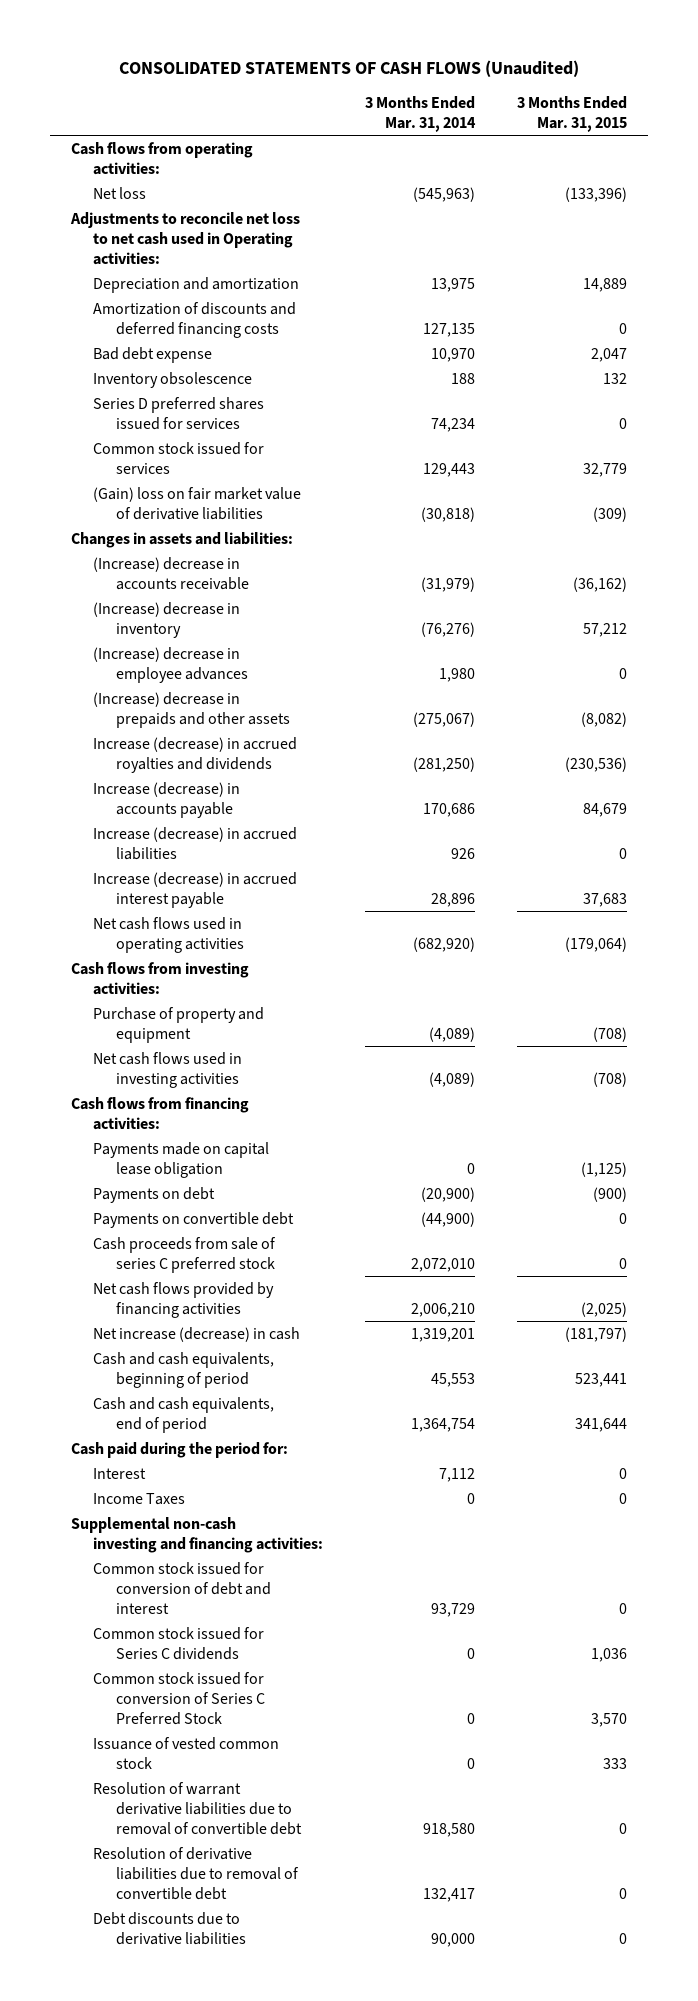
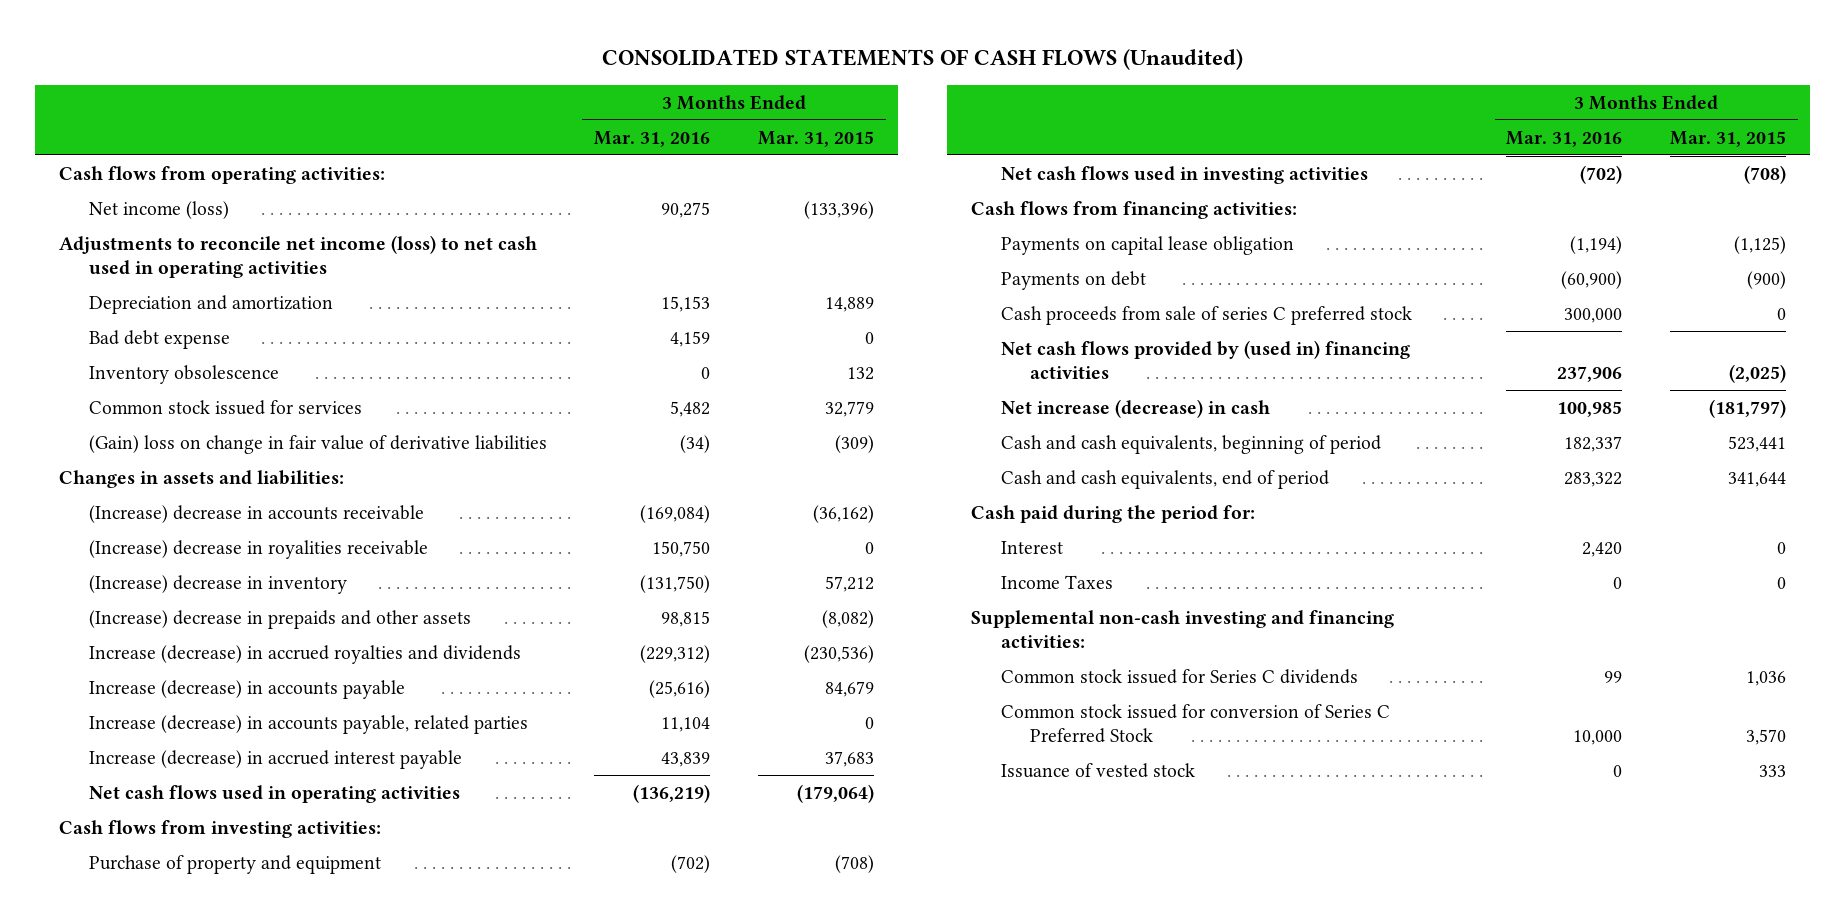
[365,95,477,133] 3 Months Ended Mar. 31, 2014 -> none
none -> [594,130,711,147] Mar. 31, 2016
[93,186,147,199] Net loss -> [88,200,229,219] Net income (loss)
[69,211,300,265] Adjustments to reconcile net loss to net cash used in Operating activities: -> [58,234,537,278] Adjustments to reconcile net income (loss) to net cash used in operating activities
[93,301,297,338] Amortization of discounts and deferred financing costs -> none
[591,347,628,362] 2,047 -> [865,331,875,344] 0
[93,396,265,430] Series D preferred shares issued for services -> none
[93,486,302,520] (Gain) loss on fair market value of derivative liabilities -> [88,434,547,454] (Gain) loss on change in fair value of derivative liabilities
none -> [88,539,428,559] (Increase) decrease in royalities receivable
[93,646,249,683] (Increase) decrease in employee advances -> none
[93,826,298,860] Increase (decrease) in accrued liabilities -> none
none -> [88,714,528,734] Increase (decrease) in accounts payable, related parties
[93,1141,270,1178] Payments made on capital lease obligation -> [1000,235,1294,255] Payments on capital lease obligation
[93,1211,295,1228] Payments on convertible debt -> none
[93,1281,275,1318] Net cash flows provided by financing activities -> [1000,339,1410,379] Net cash flows provided by (used in) financing activities
[93,1561,272,1614] Common stock issued for conversion of debt and interest -> none
[93,1781,303,1835] Resolution of warrant derivative liabilities due to removal of convertible debt -> none
[93,1846,300,1900] Resolution of derivative liabilities due to removal of convertible debt -> none
[93,1911,247,1945] Debt discounts due to derivative liabilities -> none
[93,1736,280,1769] Issuance of vested common stock -> [1000,762,1195,778] Issuance of vested stock

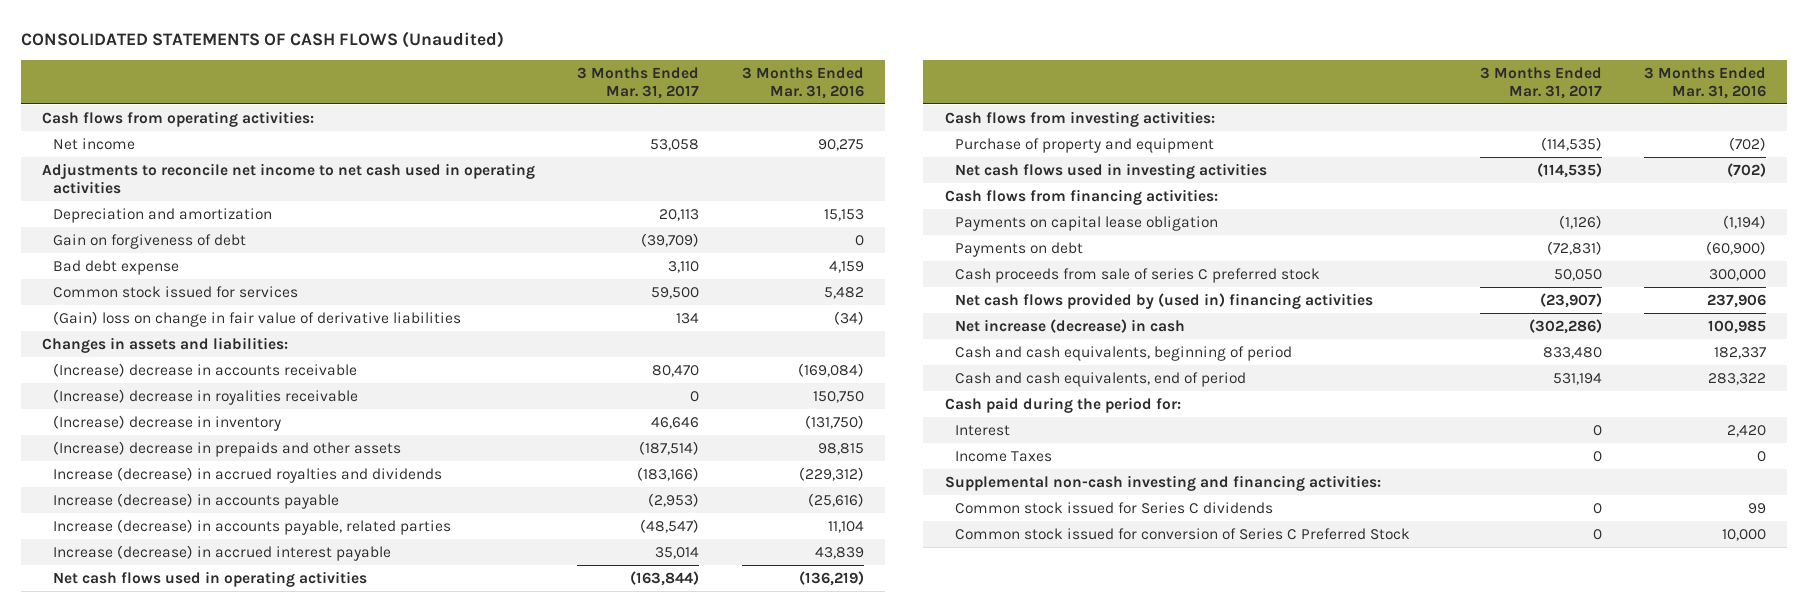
[758,130,875,147] Mar. 31, 2015 -> none
none -> [577,66,700,99] 3 Months Ended Mar. 31, 2017
[88,200,229,219] Net income (loss) -> [52,137,135,150] Net income
[58,234,537,278] Adjustments to reconcile net income (loss) to net cash used in operating activities -> [42,162,536,194] Adjustments to reconcile net income to net cash used in operating activities
none -> [52,233,246,249] Gain on forgiveness of debt
[88,364,279,384] Inventory obsolescence -> none
[1000,762,1195,778] Issuance of vested stock -> none

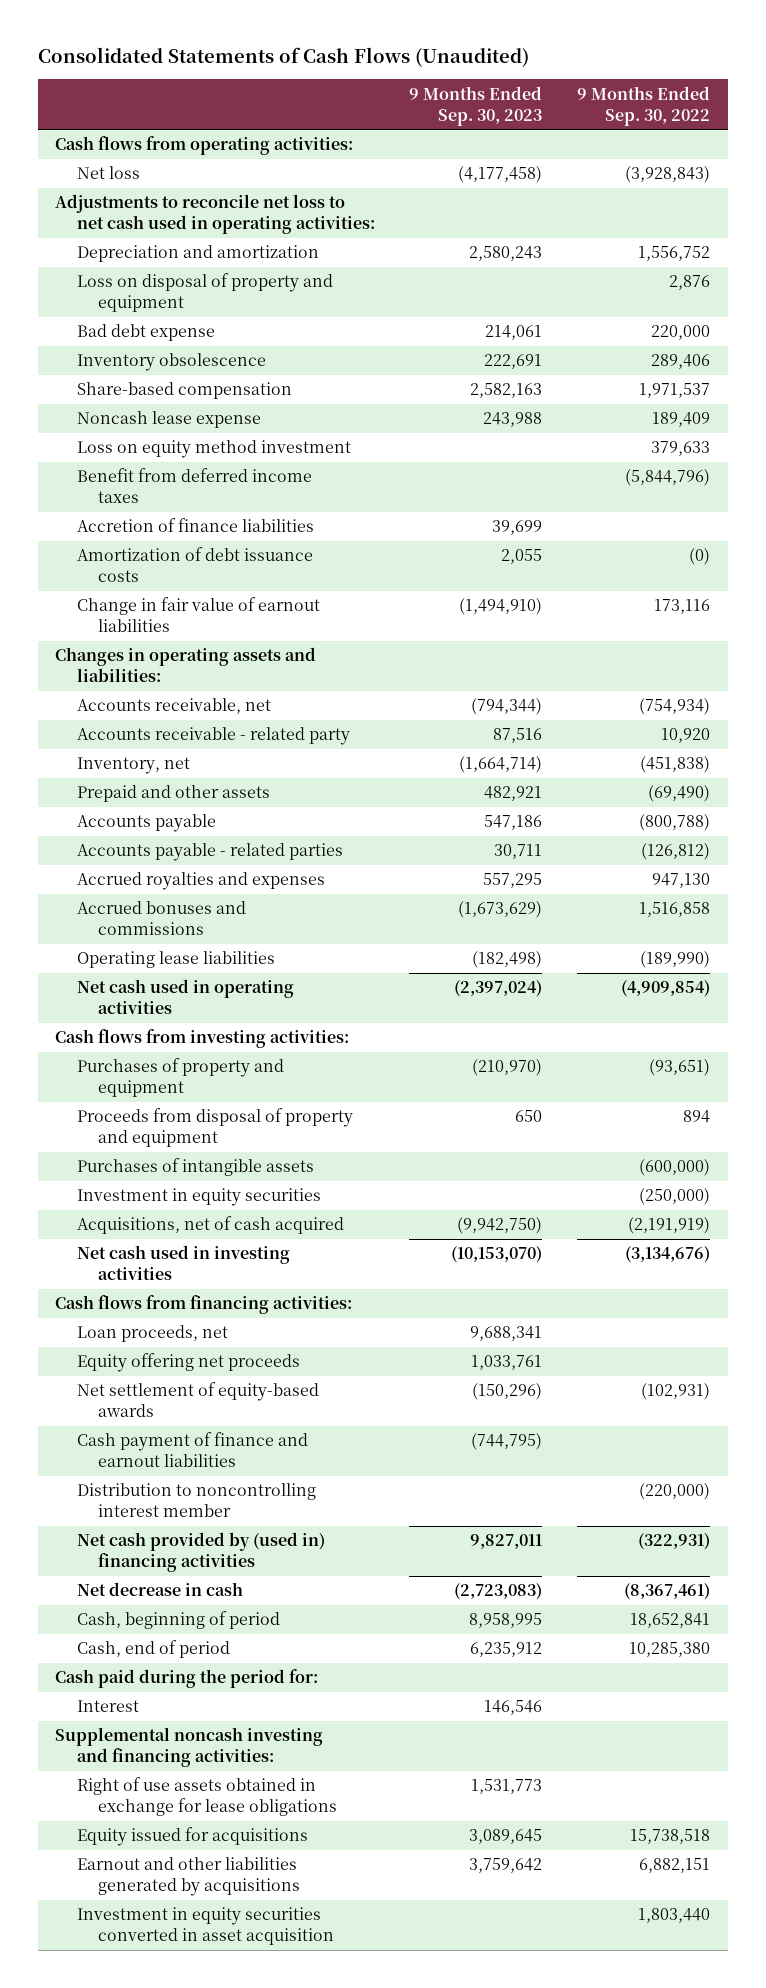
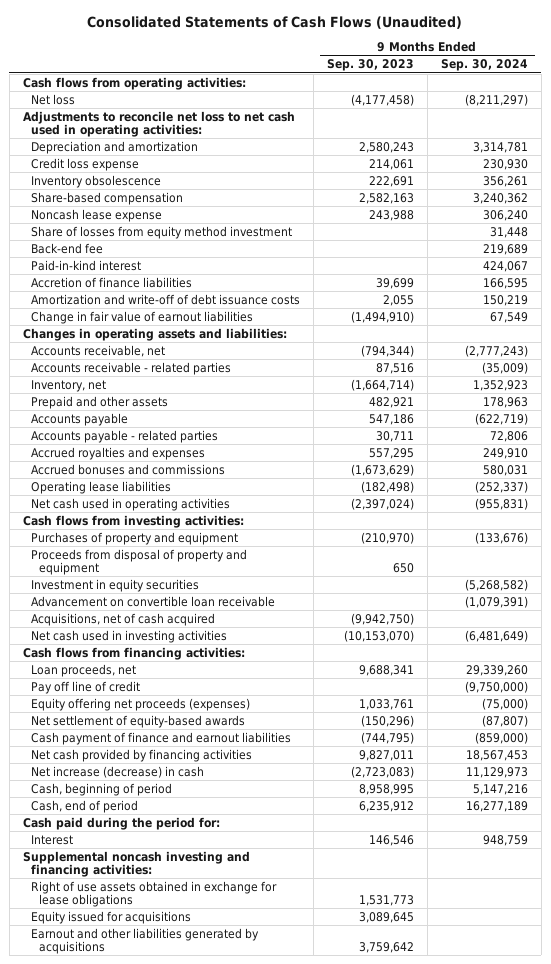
[577,85,711,126] 9 Months Ended Sep. 30, 2022 -> none
none -> [440,59,528,72] Sep. 30, 2024
[76,273,333,313] Loss on disposal of property and equipment -> none
[76,324,215,342] Bad debt expense -> [30,157,139,171] Credit loss expense
[76,468,312,504] Benefit from deferred income taxes -> none
[76,440,351,459] Loss on equity method investment -> [30,225,292,239] Share of losses from equity method investment
none -> [30,242,103,254] Back-end fee
none -> [30,259,141,271] Paid-in-kind interest
[76,547,313,583] Amortization of debt issuance costs -> [30,293,300,305] Amortization and write-off of debt issuance costs
[76,727,350,746] Accounts receivable - related party -> [30,361,231,375] Accounts receivable - related parties
[76,1158,314,1177] Purchases of intangible assets -> none
none -> [30,595,275,607] Advancement on convertible loan receivable
none -> [30,680,140,694] Pay off line of credit
[76,1353,300,1373] Equity offering net proceeds -> [30,697,250,711] Equity offering net proceeds (expenses)
[76,1483,316,1518] Distribution to noncontrolling interest member -> none
[76,1532,325,1573] Net cash provided by (used in) financing activities -> [30,748,252,762] Net cash provided by financing activities
[76,1582,243,1597] Net decrease in cash -> [30,765,204,778] Net increase (decrease) in cash
[76,1907,334,1946] Investment in equity securities converted in asset acquisition -> none

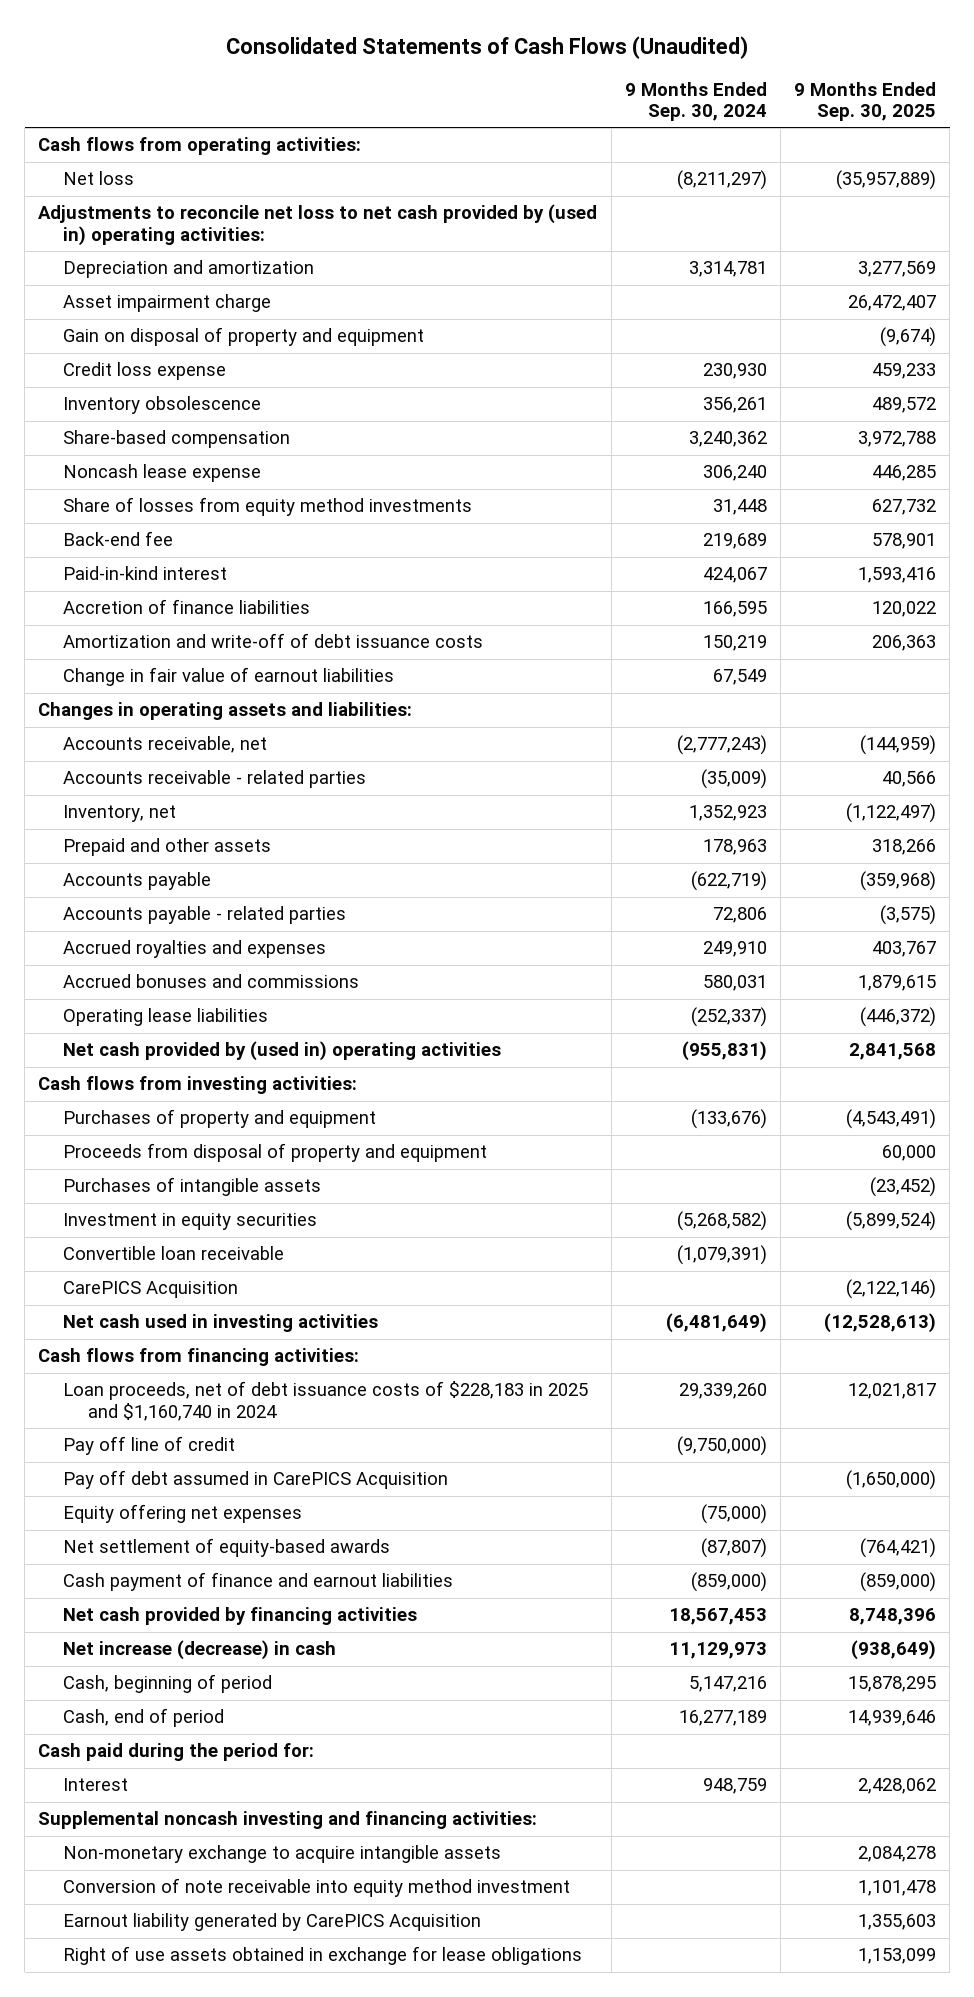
[326,59,414,72] Sep. 30, 2023 -> none
none -> [794,81,937,122] 9 Months Ended Sep. 30, 2025
[22,110,295,138] Adjustments to reconcile net loss to net cash used in operating activities: -> [38,204,598,246] Adjustments to reconcile net loss to net cash provided by (used in) operating activities:
none -> [63,294,272,313] Asset impairment charge
none -> [63,327,425,347] Gain on disposal of property and equipment
[30,225,292,239] Share of losses from equity method investment -> [63,497,473,517] Share of losses from equity method investments
[30,497,230,511] Net cash used in operating activities -> [63,1041,502,1062] Net cash provided by (used in) operating activities
none -> [63,1177,322,1197] Purchases of intangible assets
[30,612,215,626] Acquisitions, net of cash acquired -> none
[30,595,275,607] Advancement on convertible loan receivable -> [63,1246,285,1261] Convertible loan receivable
none -> [63,1281,239,1299] CarePICS Acquisition
[30,663,136,677] Loan proceeds, net -> [63,1381,589,1421] Loan proceeds, net of debt issuance costs of $228,183 in 2025 and $1,160,740 in 2024
none -> [63,1470,449,1490] Pay off debt assumed in CarePICS Acquisition
[30,697,250,711] Equity offering net proceeds (expenses) -> [63,1504,303,1524] Equity offering net expenses
none -> [63,1845,502,1864] Non-monetary exchange to acquire intangible assets
none -> [63,1878,571,1898] Conversion of note receivable into equity method investment
none -> [63,1913,482,1932] Earnout liability generated by CarePICS Acquisition
[30,910,191,924] Equity issued for acquisitions -> none
[30,927,259,955] Earnout and other liabilities generated by acquisitions -> none

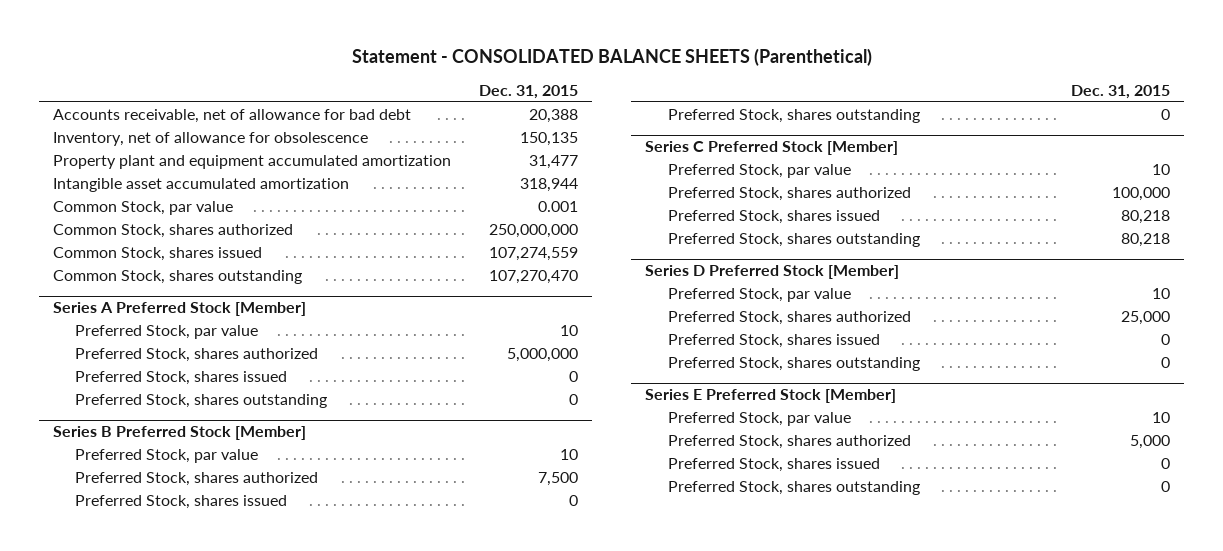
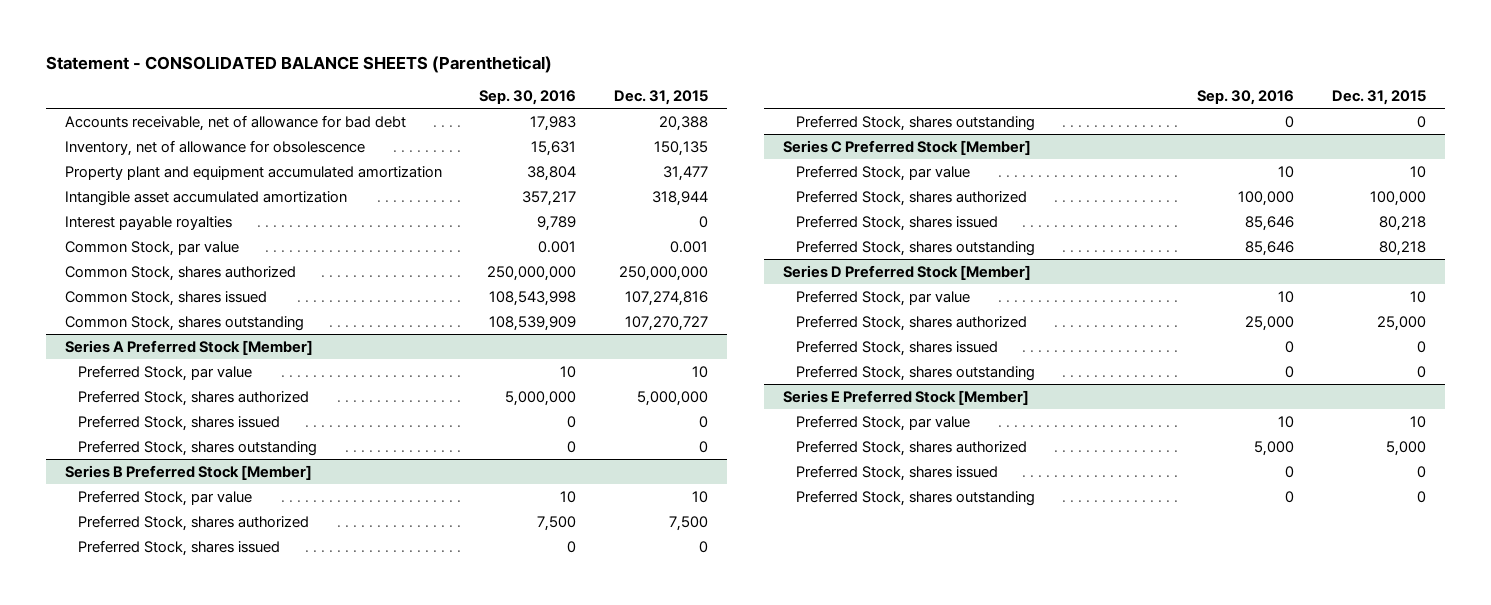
none -> [479,90,577,106] Sep. 30, 2016
none -> [64,215,232,230] Interest payable royalties
[488,246,578,261] 107,274,559 -> [624,290,708,306] 107,274,816
[488,269,578,284] 107,270,470 -> [624,315,708,331] 107,270,727

